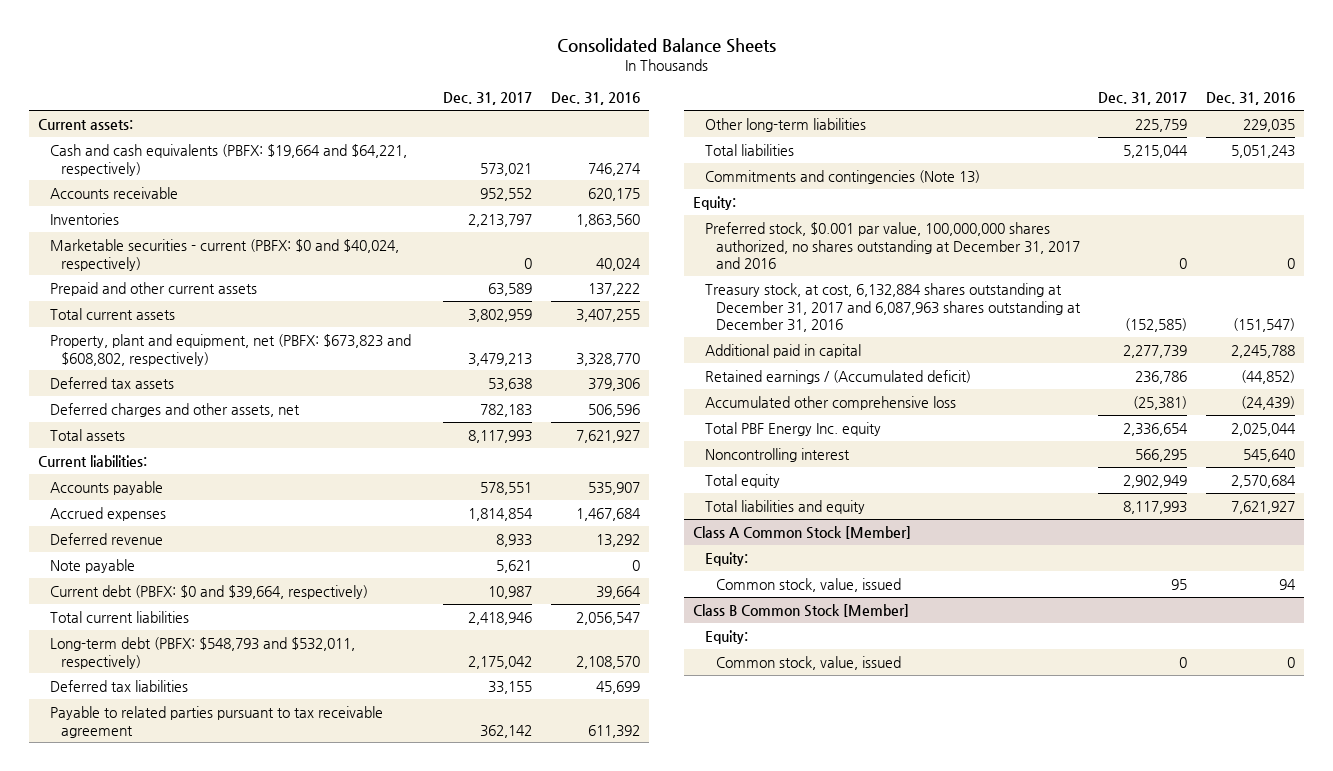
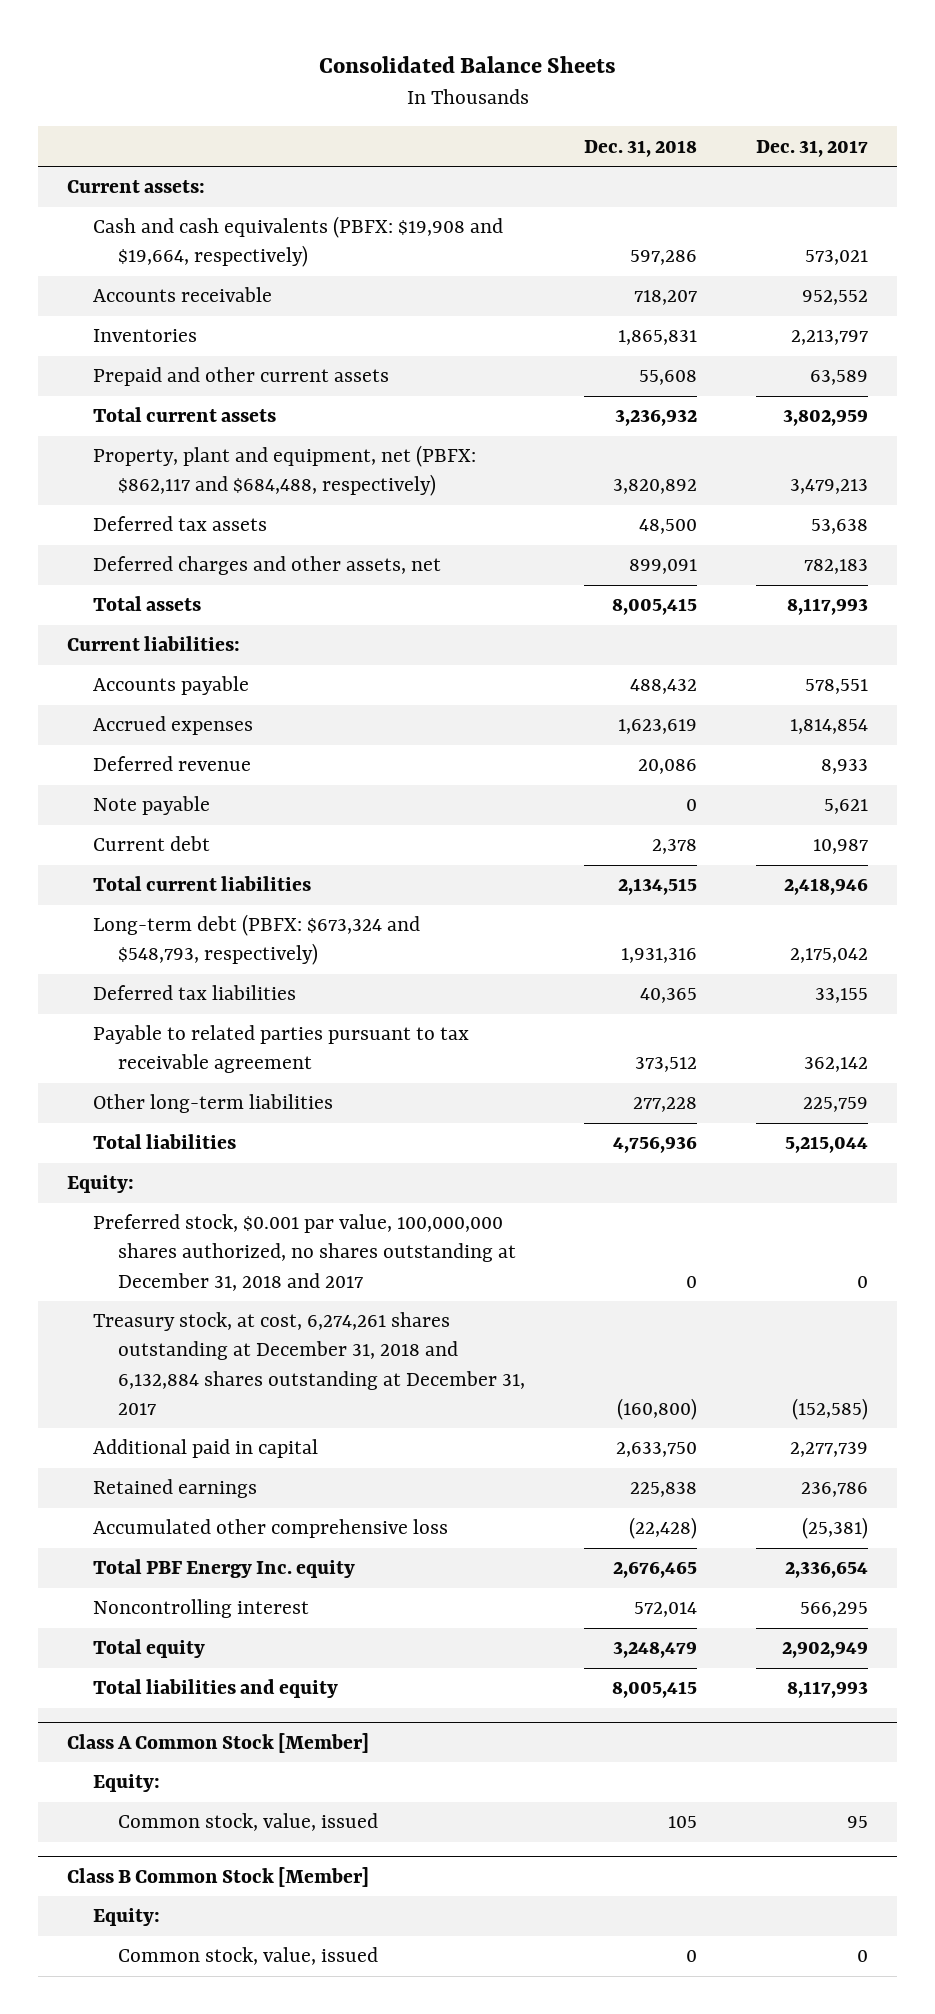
[550,92,640,106] Dec. 31, 2016 -> none
none -> [583,139,697,157] Dec. 31, 2018
[49,143,407,176] Cash and cash equivalents (PBFX: $19,664 and $64,221, respectively) -> [92,216,503,268] Cash and cash equivalents (PBFX: $19,908 and $19,664, respectively)
[49,238,399,271] Marketable securities - current (PBFX: $0 and $40,024, respectively) -> none
[49,333,411,366] Property, plant and equipment, net (PBFX: $673,823 and $608,802, respectively) -> [92,445,476,497] Property, plant and equipment, net (PBFX: $862,117 and $684,488, respectively)
[49,584,368,599] Current debt (PBFX: $0 and $39,664, respectively) -> [92,836,210,852] Current debt
[49,636,355,669] Long-term debt (PBFX: $548,793 and $532,011, respectively) -> [92,914,420,966] Long-term debt (PBFX: $673,324 and $548,793, respectively)
[704,169,980,184] Commitments and contingencies (Note 13) -> none
[704,221,1080,270] Preferred stock, $0.001 par value, 100,000,000 shares authorized, no shares outstanding at December 31, 2017 and 2016 -> [92,1214,516,1291] Preferred stock, $0.001 par value, 100,000,000 shares authorized, no shares outstanding at December 31, 2018 and 2017
[704,282,1081,333] Treasury stock, at cost, 6,132,884 shares outstanding at December 31, 2017 and 6,087,963 shares outstanding at December 31, 2016 -> [92,1312,525,1415] Treasury stock, at cost, 6,274,261 shares outstanding at December 31, 2018 and 6,132,884 shares outstanding at December 31, 2017
[704,369,971,384] Retained earnings / (Accumulated deficit) -> [92,1479,257,1499] Retained earnings

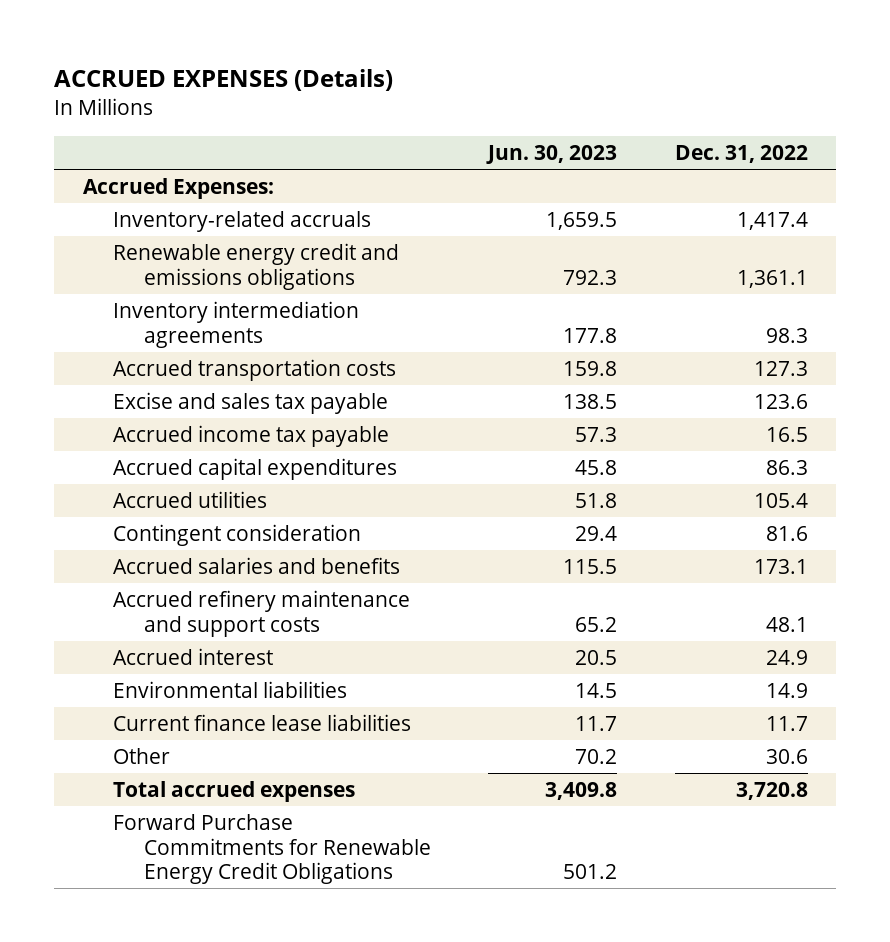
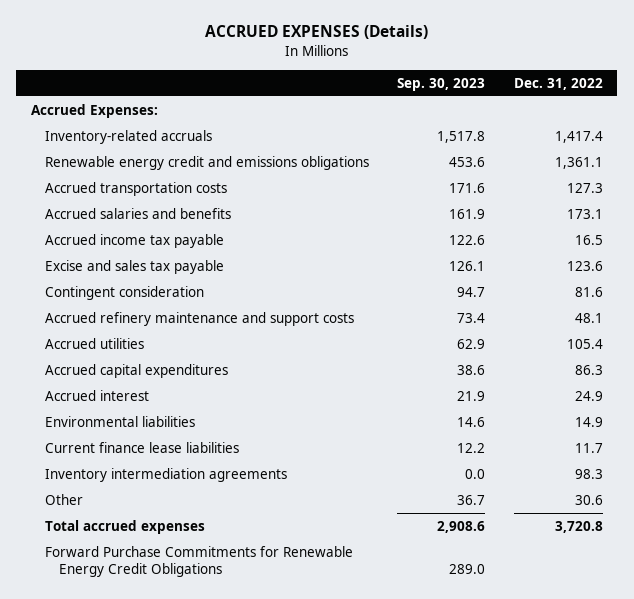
[486,145,618,165] Jun. 30, 2023 -> none
none -> [397,77,486,91] Sep. 30, 2023
[113,556,401,574] Accrued salaries and benefits -> [44,208,231,220] Accrued salaries and benefits
[113,391,389,414] Excise and sales tax payable -> [44,260,224,275] Excise and sales tax payable
[113,490,268,508] Accrued utilities -> [44,338,144,350] Accrued utilities
[113,457,398,480] Accrued capital expenditures -> [44,364,228,379] Accrued capital expenditures
[113,300,360,348] Inventory intermediation agreements -> [44,468,287,483] Inventory intermediation agreements

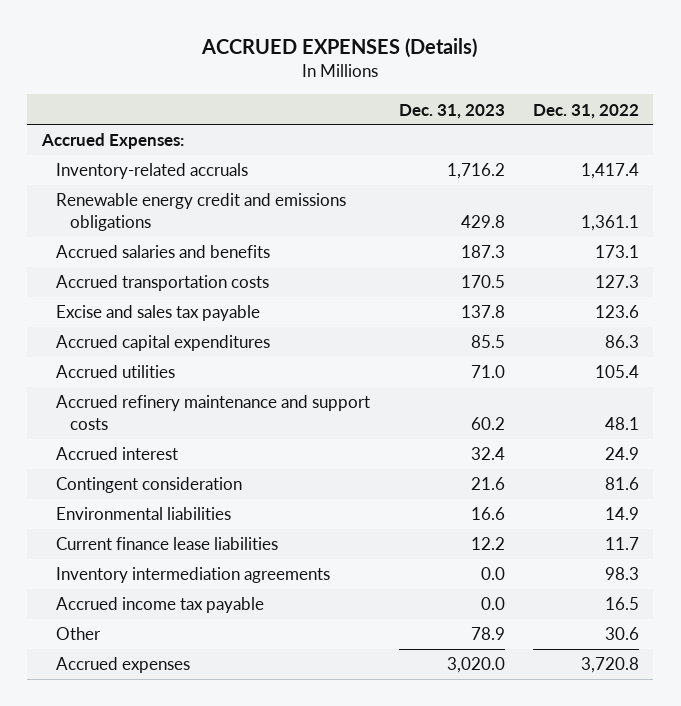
[397,77,486,91] Sep. 30, 2023 -> none
none -> [398,103,505,119] Dec. 31, 2023
[44,182,227,197] Accrued transportation costs -> [56,275,270,292] Accrued transportation costs
[44,338,144,350] Accrued utilities -> [56,365,176,379] Accrued utilities
[44,312,354,327] Accrued refinery maintenance and support costs -> [56,395,371,431] Accrued refinery maintenance and support costs
[44,286,204,301] Contingent consideration -> [56,477,243,494] Contingent consideration
[44,234,224,249] Accrued income tax payable -> [56,597,265,614] Accrued income tax payable
[44,546,353,578] Forward Purchase Commitments for Renewable Energy Credit Obligations -> none
[44,520,205,535] Total accrued expenses -> [56,657,191,674] Accrued expenses

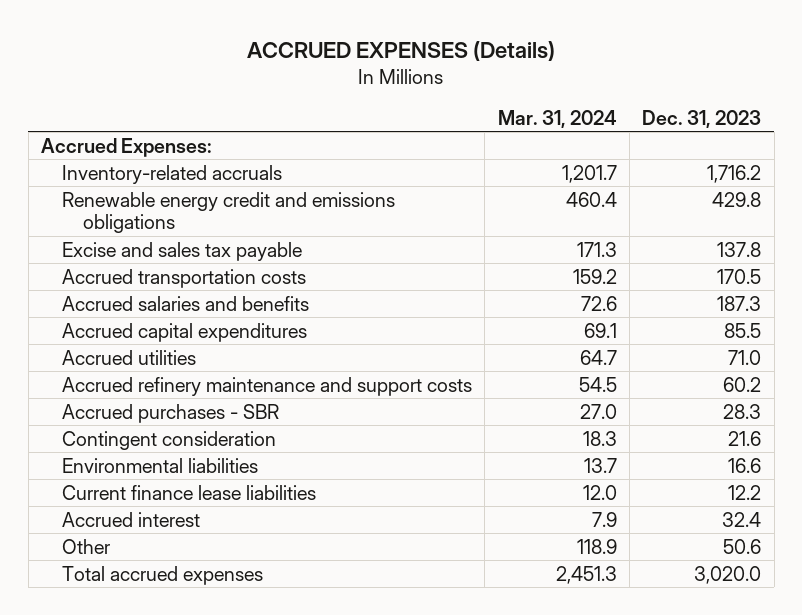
[533,103,640,119] Dec. 31, 2022 -> none
none -> [497,109,617,128] Mar. 31, 2024
[56,275,270,292] Accrued transportation costs -> [62,268,307,288] Accrued transportation costs
[56,245,271,259] Accrued salaries and benefits -> [62,295,310,311] Accrued salaries and benefits
none -> [62,403,280,423] Accrued purchases - SBR
[56,567,331,584] Inventory intermediation agreements -> none
[56,597,265,614] Accrued income tax payable -> none
[56,447,179,461] Accrued interest -> [62,511,201,527] Accrued interest
[470,627,505,641] 78.9 -> [723,538,762,554] 50.6
[56,657,191,674] Accrued expenses -> [62,565,264,585] Total accrued expenses

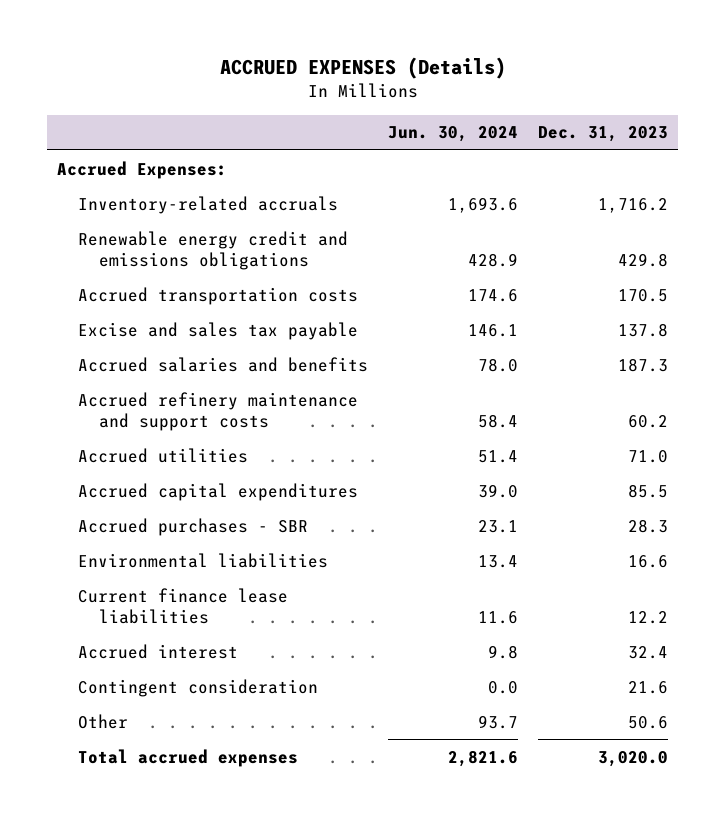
[497,109,617,128] Mar. 31, 2024 -> none
none -> [388,126,519,143] Jun. 30, 2024
[62,241,303,261] Excise and sales tax payable -> [78,321,359,340] Excise and sales tax payable
[62,349,197,365] Accrued utilities -> [78,447,249,463] Accrued utilities
[62,322,308,342] Accrued capital expenditures -> [78,482,359,501] Accrued capital expenditures
[62,430,277,450] Contingent consideration -> [78,678,319,697] Contingent consideration

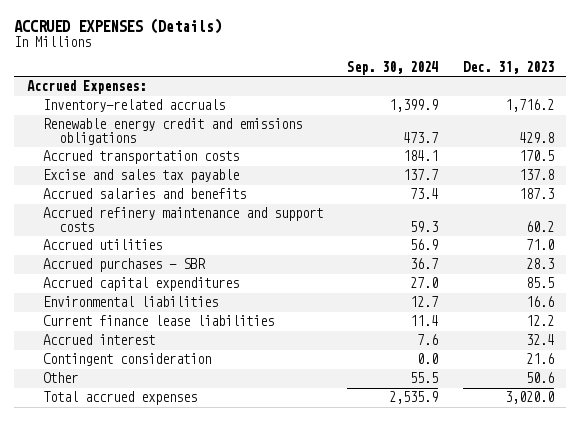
[388,126,519,143] Jun. 30, 2024 -> none
none -> [347,61,439,76] Sep. 30, 2024
[78,482,359,501] Accrued capital expenditures -> [43,277,240,292] Accrued capital expenditures

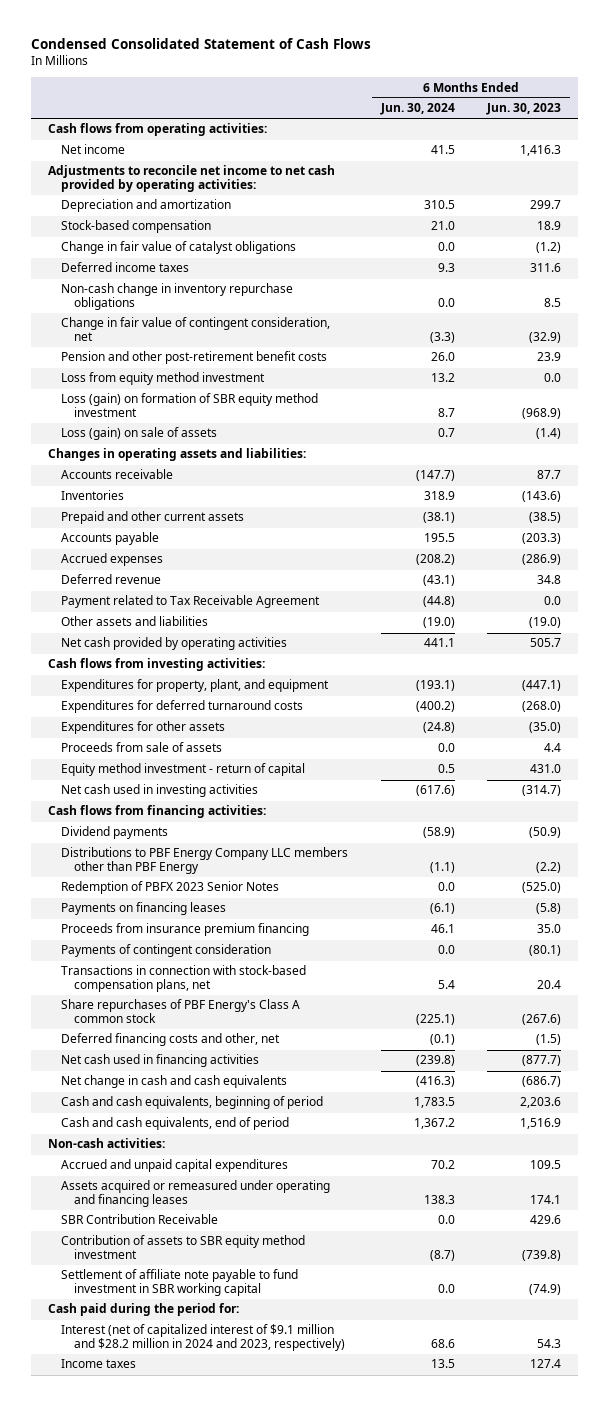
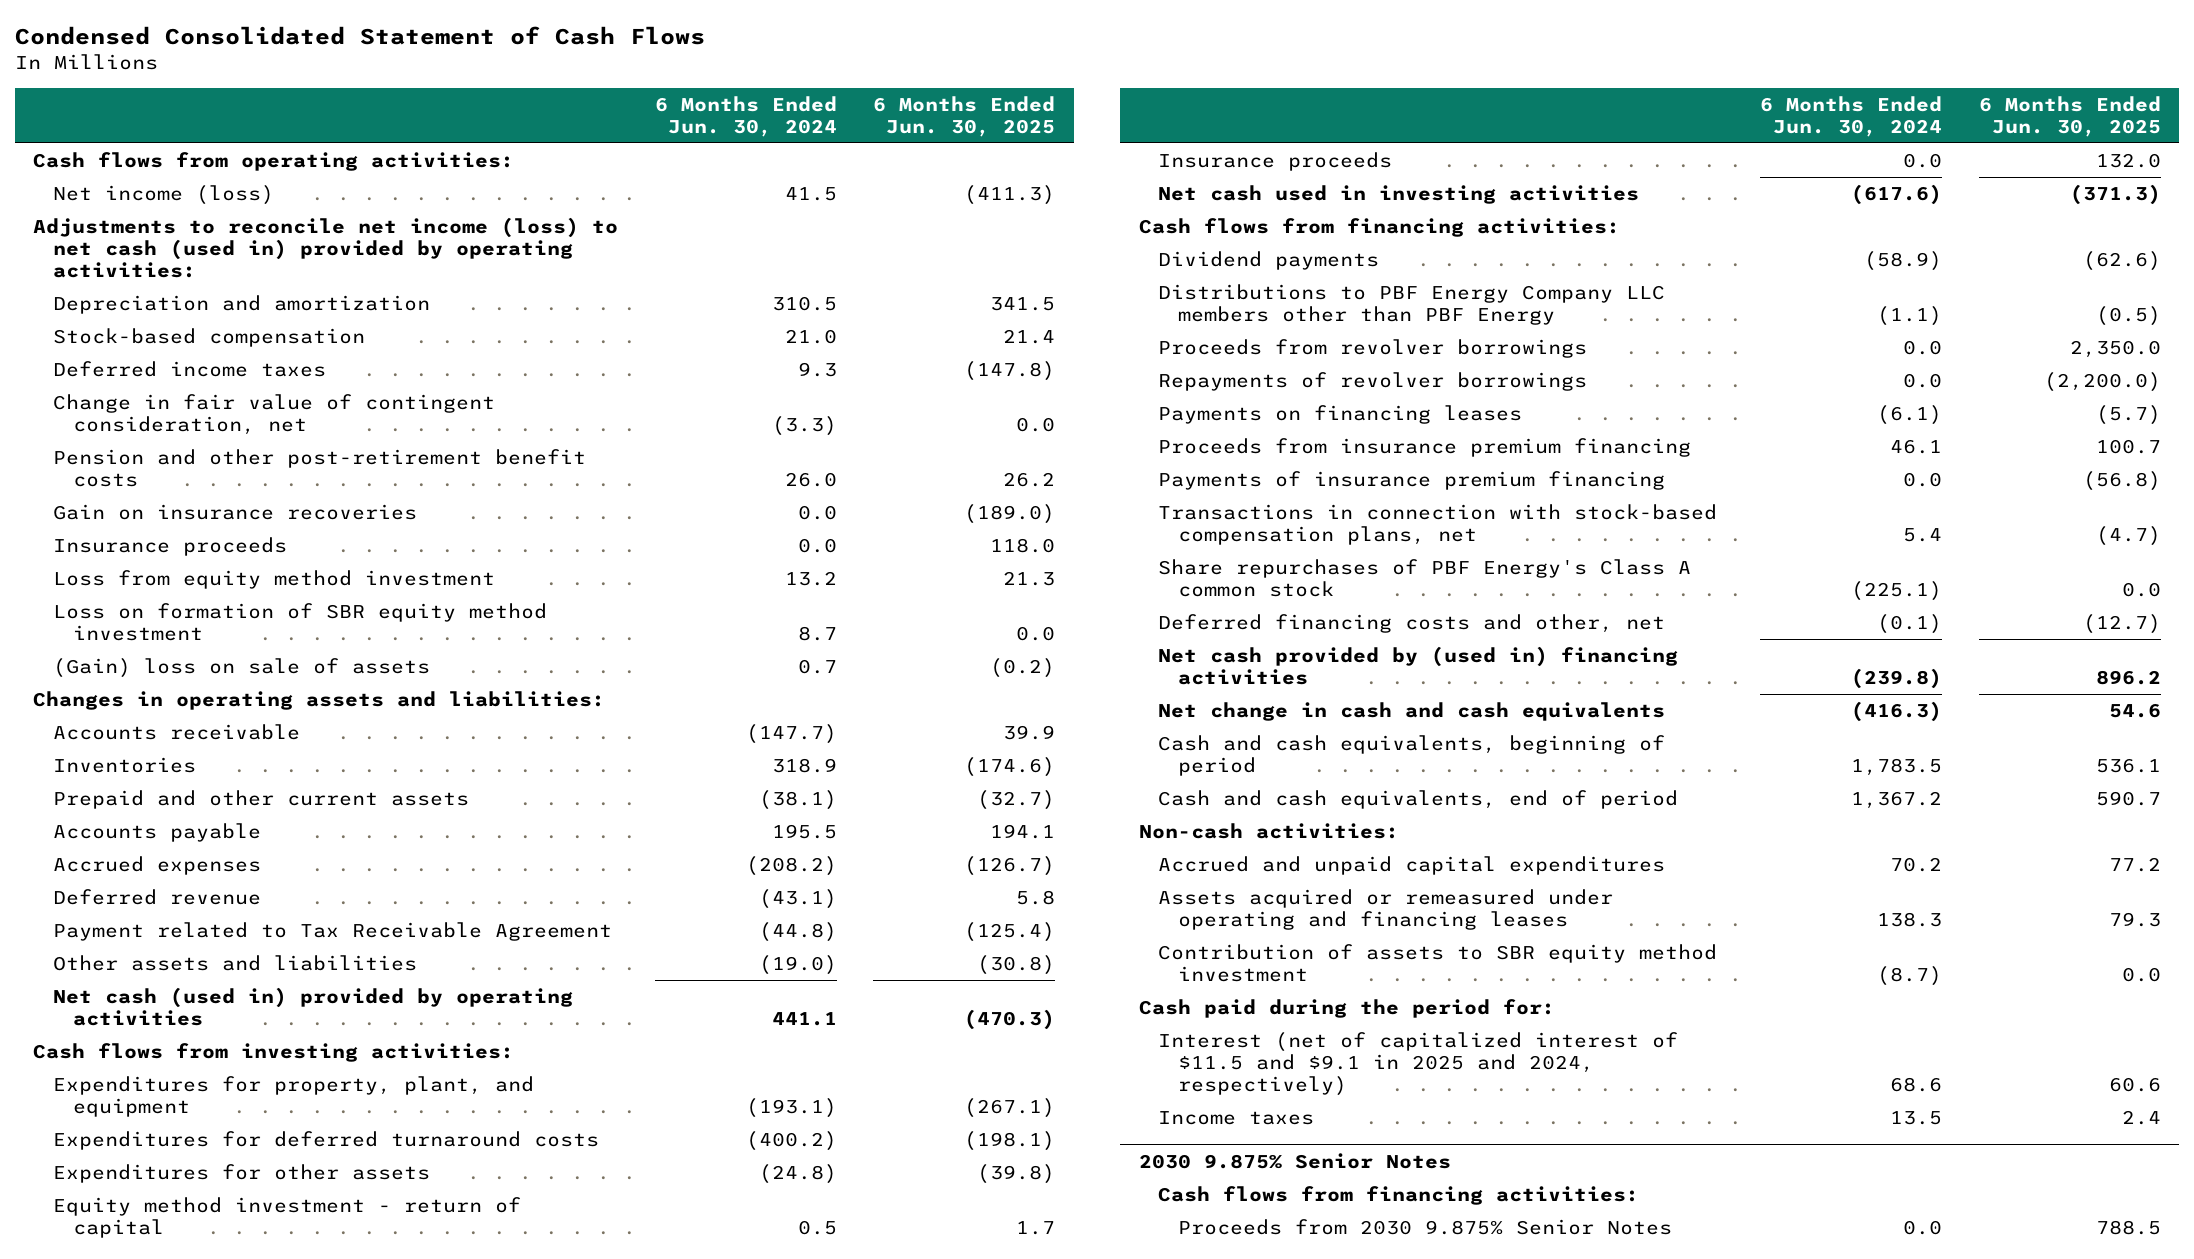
[486,103,562,116] Jun. 30, 2023 -> none
none -> [873,95,1056,137] 6 Months Ended Jun. 30, 2025
[60,144,125,155] Net income -> [53,185,275,206] Net income (loss)
[47,165,335,193] Adjustments to reconcile net income to net cash provided by operating activities: -> [33,217,619,278] Adjustments to reconcile net income (loss) to net cash (used in) provided by operating activities:
[60,241,296,255] Change in fair value of catalyst obligations -> none
[60,283,293,311] Non-cash change in inventory repurchase obligations -> none
none -> [53,504,418,521] Gain on insurance recoveries
none -> [53,537,288,557] Insurance proceeds
[60,393,318,418] Loss (gain) on formation of SBR equity method investment -> [53,603,548,642] Loss on formation of SBR equity method investment
[60,427,217,441] Loss (gain) on sale of assets -> [53,658,431,679] (Gain) loss on sale of assets
[60,637,287,651] Net cash provided by operating activities -> [53,987,574,1027] Net cash (used in) provided by operating activities
[60,742,222,753] Proceeds from sale of assets -> none
none -> [1158,152,1393,172] Insurance proceeds
[60,881,279,895] Redemption of PBFX 2023 Senior Notes -> none
none -> [1158,339,1588,359] Proceeds from revolver borrowings
none -> [1158,372,1588,392] Repayments of revolver borrowings
[60,944,271,958] Payments of contingent consideration -> none
none -> [1158,471,1666,491] Payments of insurance premium financing
[60,1054,259,1068] Net cash used in financing activities -> [1158,646,1679,686] Net cash provided by (used in) financing activities
[60,1214,218,1225] SBR Contribution Receivable -> none
[60,1269,298,1297] Settlement of affiliate note payable to fund investment in SBR working capital -> none
[60,1324,346,1352] Interest (net of capitalized interest of $9.1 million and $28.2 million in 2024 and 2023, respectively) -> [1158,1032,1679,1096] Interest (net of capitalized interest of $11.5 and $9.1 in 2025 and 2024, respectively)
none -> [1138,1153,1451,1170] 2030 9.875% Senior Notes
none -> [1158,1186,1640,1206] Cash flows from financing activities:
none -> [1178,1219,1673,1236] Proceeds from 2030 9.875% Senior Notes

